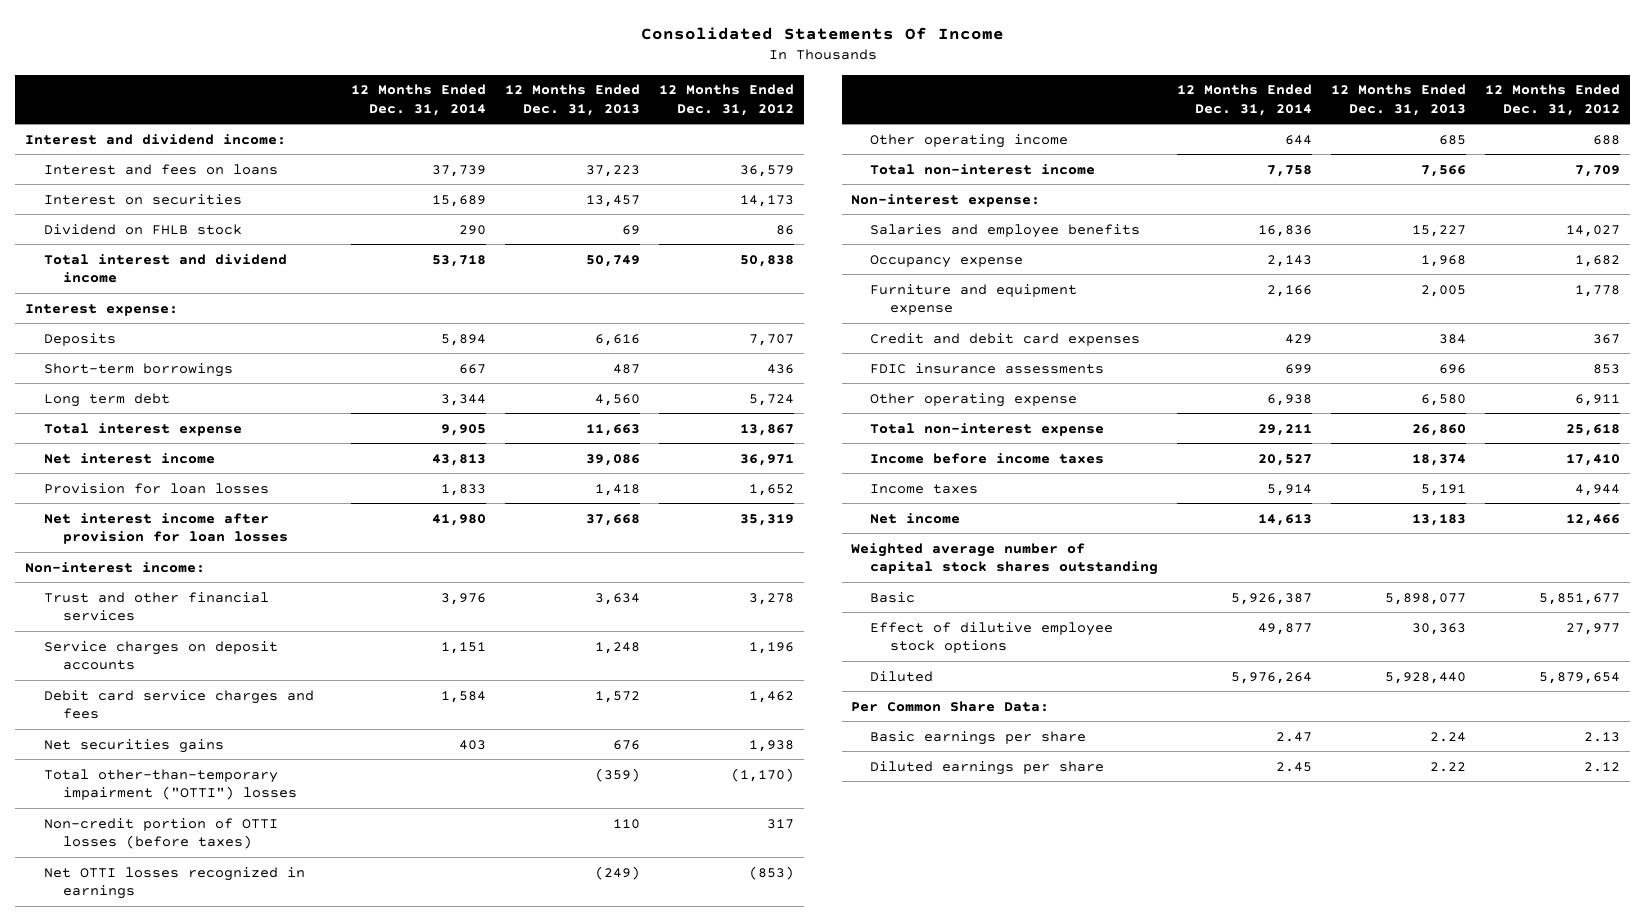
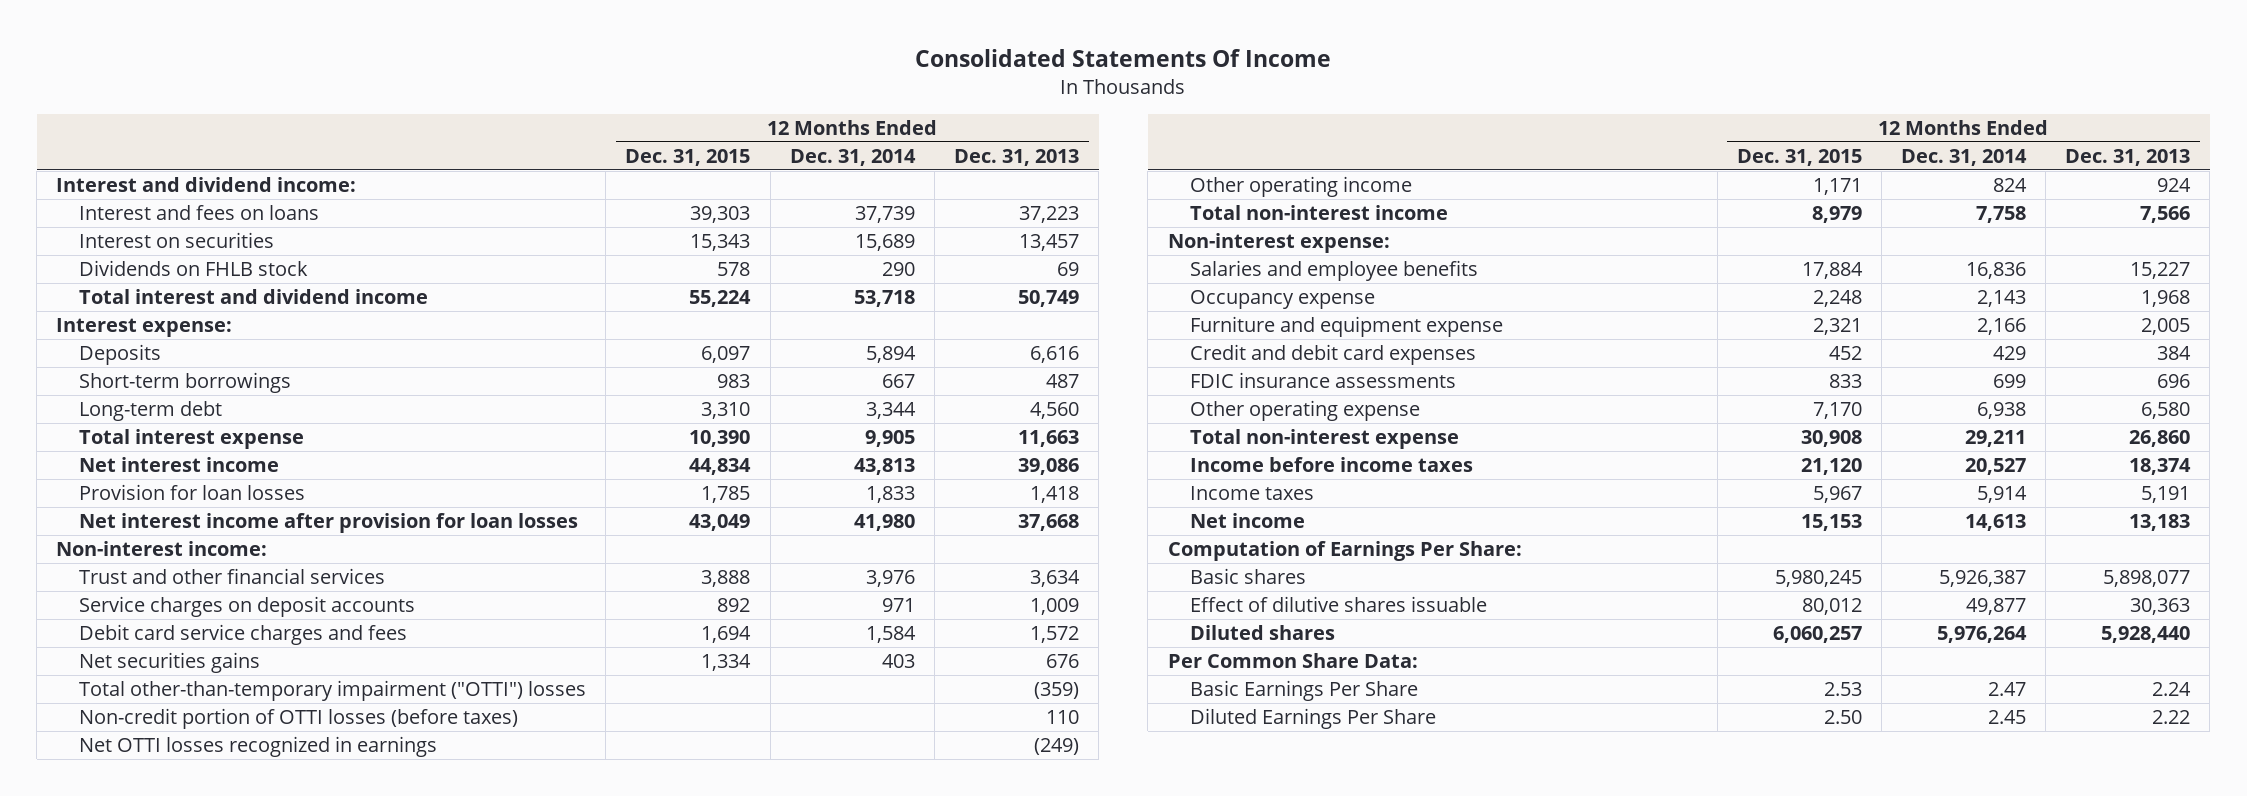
[659,84,795,116] 12 Months Ended Dec. 31, 2012 -> none
none -> [625,148,751,166] Dec. 31, 2015
[44,223,243,235] Dividend on FHLB stock -> [79,260,309,277] Dividends on FHLB stock
[44,392,171,407] Long term debt -> [79,401,223,422] Long-term debt
[441,641,487,654] 1,151 -> [881,598,915,613] 971
[595,641,641,654] 1,248 -> [1030,598,1080,616] 1,009
[1285,134,1313,145] 644 -> [1992,178,2027,193] 824
[1439,134,1467,145] 685 -> [2157,178,2192,193] 924
[851,542,1159,576] Weighted average number of capital stock shares outstanding -> none
none -> [1167,541,1522,562] Computation of Earnings Per Share:
[870,591,916,603] Basic -> [1190,568,1307,585] Basic shares
[870,621,1114,654] Effect of dilutive employee stock options -> [1190,596,1488,613] Effect of dilutive shares issuable
[870,670,934,682] Diluted -> [1190,625,1336,641] Diluted shares
[870,730,1087,745] Basic earnings per share -> [1190,680,1419,702] Basic Earnings Per Share
[870,760,1105,775] Diluted earnings per share -> [1190,708,1437,730] Diluted Earnings Per Share

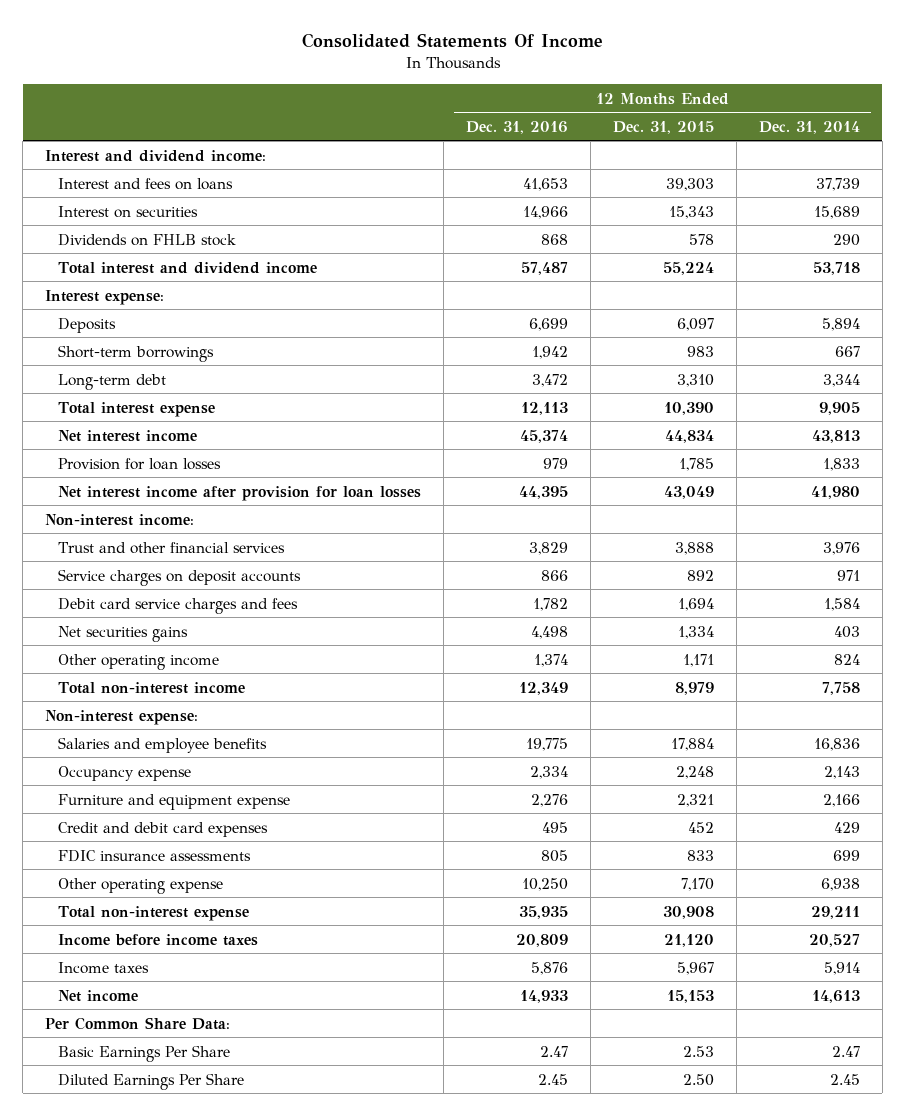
[954,148,1080,166] Dec. 31, 2013 -> none
none -> [465,120,568,134] Dec. 31, 2016
[79,680,587,702] Total other-than-temporary impairment ("OTTI") losses -> none
[79,708,519,730] Non-credit portion of OTTI losses (before taxes) -> none
[79,736,438,758] Net OTTI losses recognized in earnings -> none
[1167,541,1522,562] Computation of Earnings Per Share: -> none
[1190,568,1307,585] Basic shares -> none
[1190,596,1488,613] Effect of dilutive shares issuable -> none
[1190,625,1336,641] Diluted shares -> none

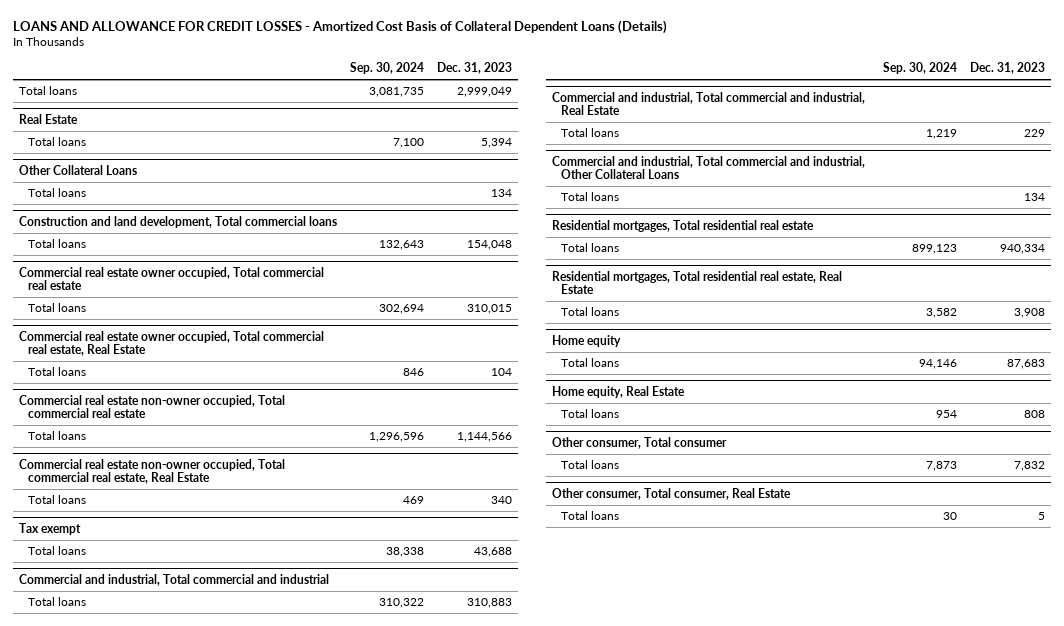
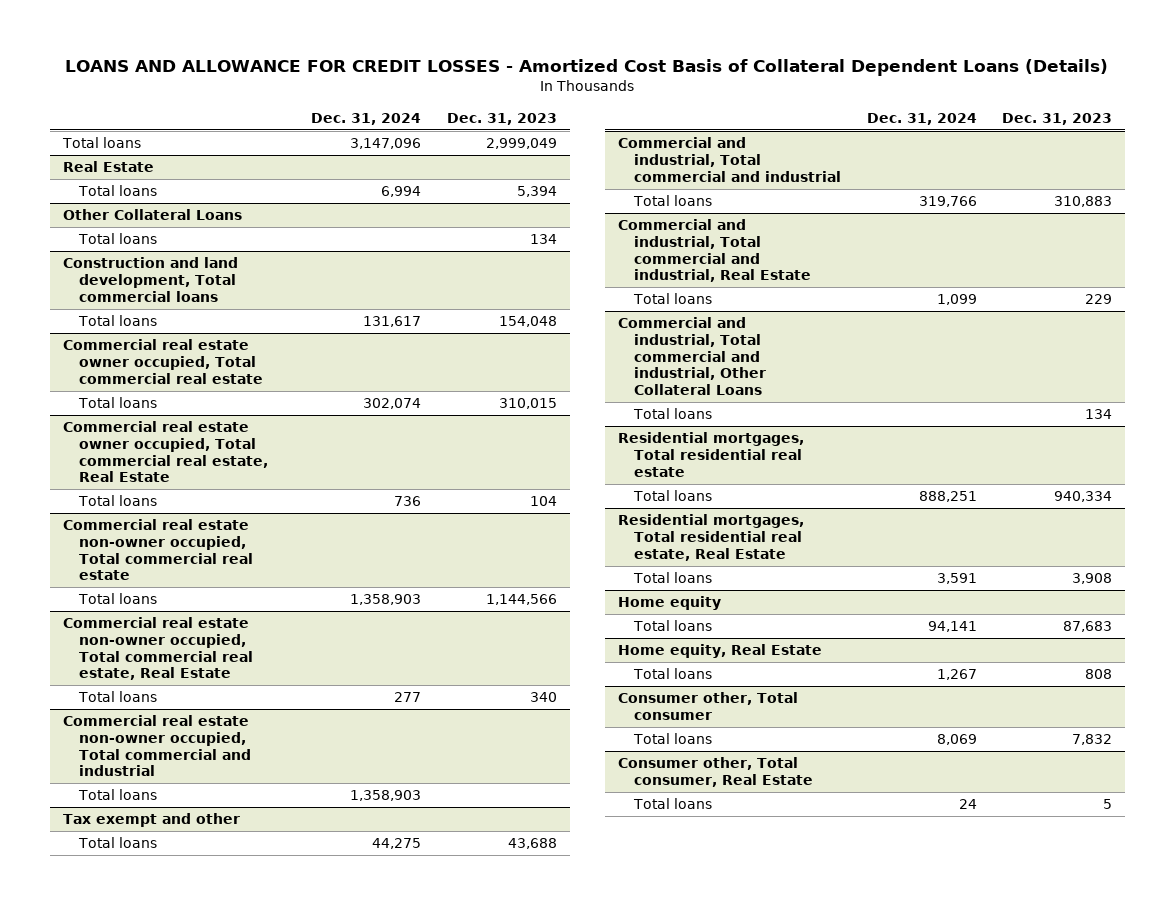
[349,62,424,75] Sep. 30, 2024 -> none
none -> [311,112,422,125] Dec. 31, 2024
none -> [62,715,251,777] Commercial real estate non-owner occupied, Total commercial and industrial
none -> [77,789,157,801] Total loans
[19,522,82,535] Tax exempt -> [62,813,240,828] Tax exempt and other
[552,436,728,449] Other consumer, Total consumer -> [617,692,798,720] Consumer other, Total consumer
[552,487,792,500] Other consumer, Total consumer, Real Estate -> [617,757,814,787] Consumer other, Total consumer, Real Estate

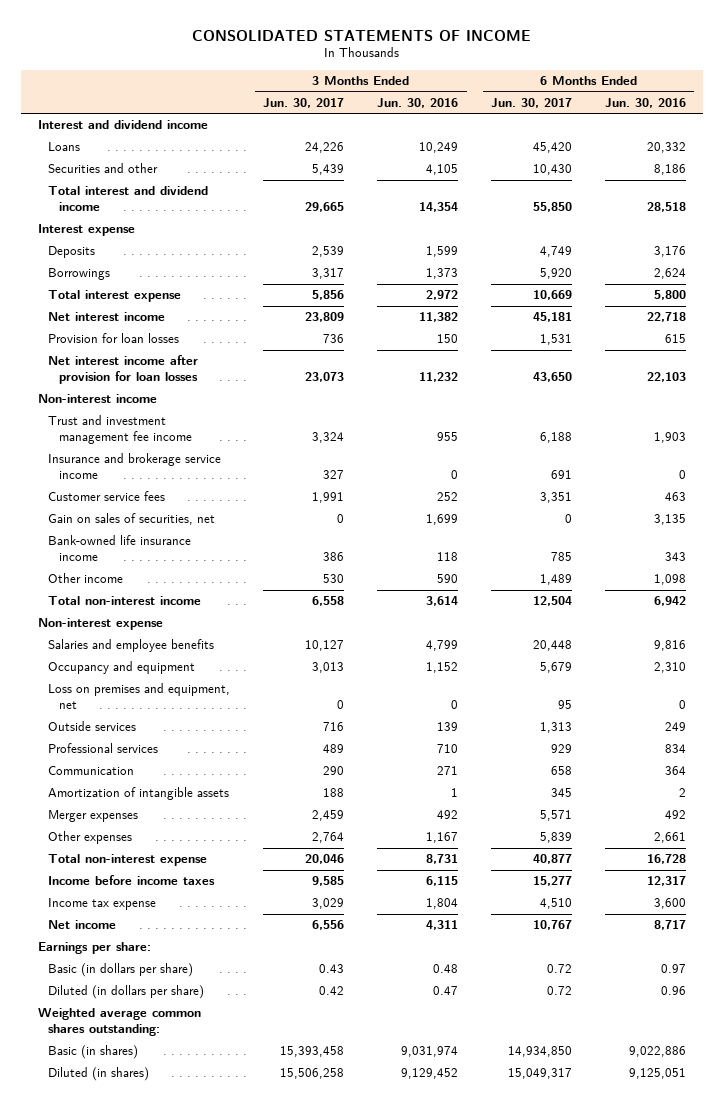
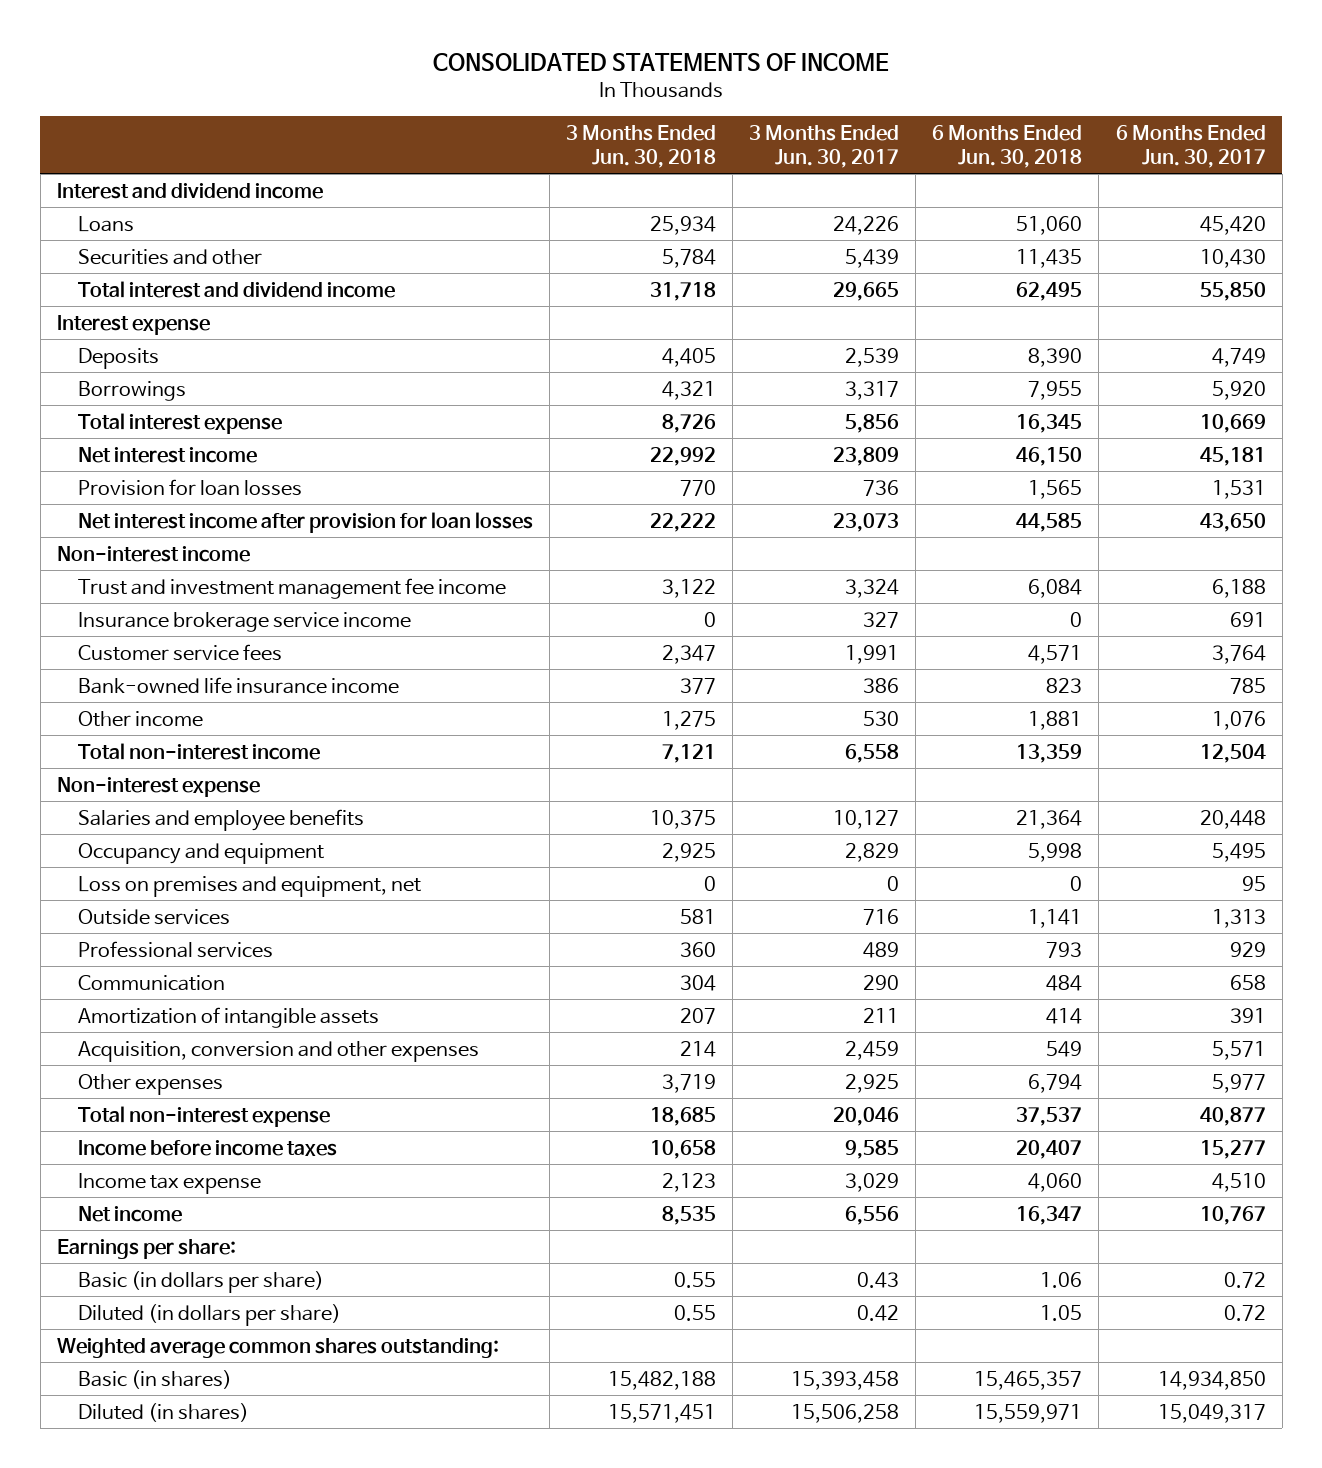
[377,97,459,108] Jun. 30, 2016 -> none
[605,97,687,108] Jun. 30, 2016 -> none
none -> [565,125,716,168] 3 Months Ended Jun. 30, 2018
none -> [932,125,1083,168] 6 Months Ended Jun. 30, 2018
[48,513,216,526] Gain on sales of securities, net -> none
[48,453,222,480] Insurance and brokerage service income -> [77,611,411,632] Insurance brokerage service income
[540,492,573,504] 3,351 -> [1211,644,1266,664] 3,764
[540,574,573,586] 1,489 -> [1211,710,1266,730] 1,076
[312,662,345,674] 3,013 -> [845,842,900,862] 2,829
[540,662,573,674] 5,679 -> [1211,842,1266,862] 5,495
[323,788,345,798] 188 -> [863,1007,900,1023] 211
[551,788,573,798] 345 -> [1229,1007,1266,1023] 391
[48,810,139,823] Merger expenses -> [77,1040,479,1062] Acquisition, conversion and other expenses
[312,832,345,844] 2,764 -> [845,1073,900,1093] 2,925
[540,832,573,844] 5,839 -> [1211,1073,1266,1093] 5,977

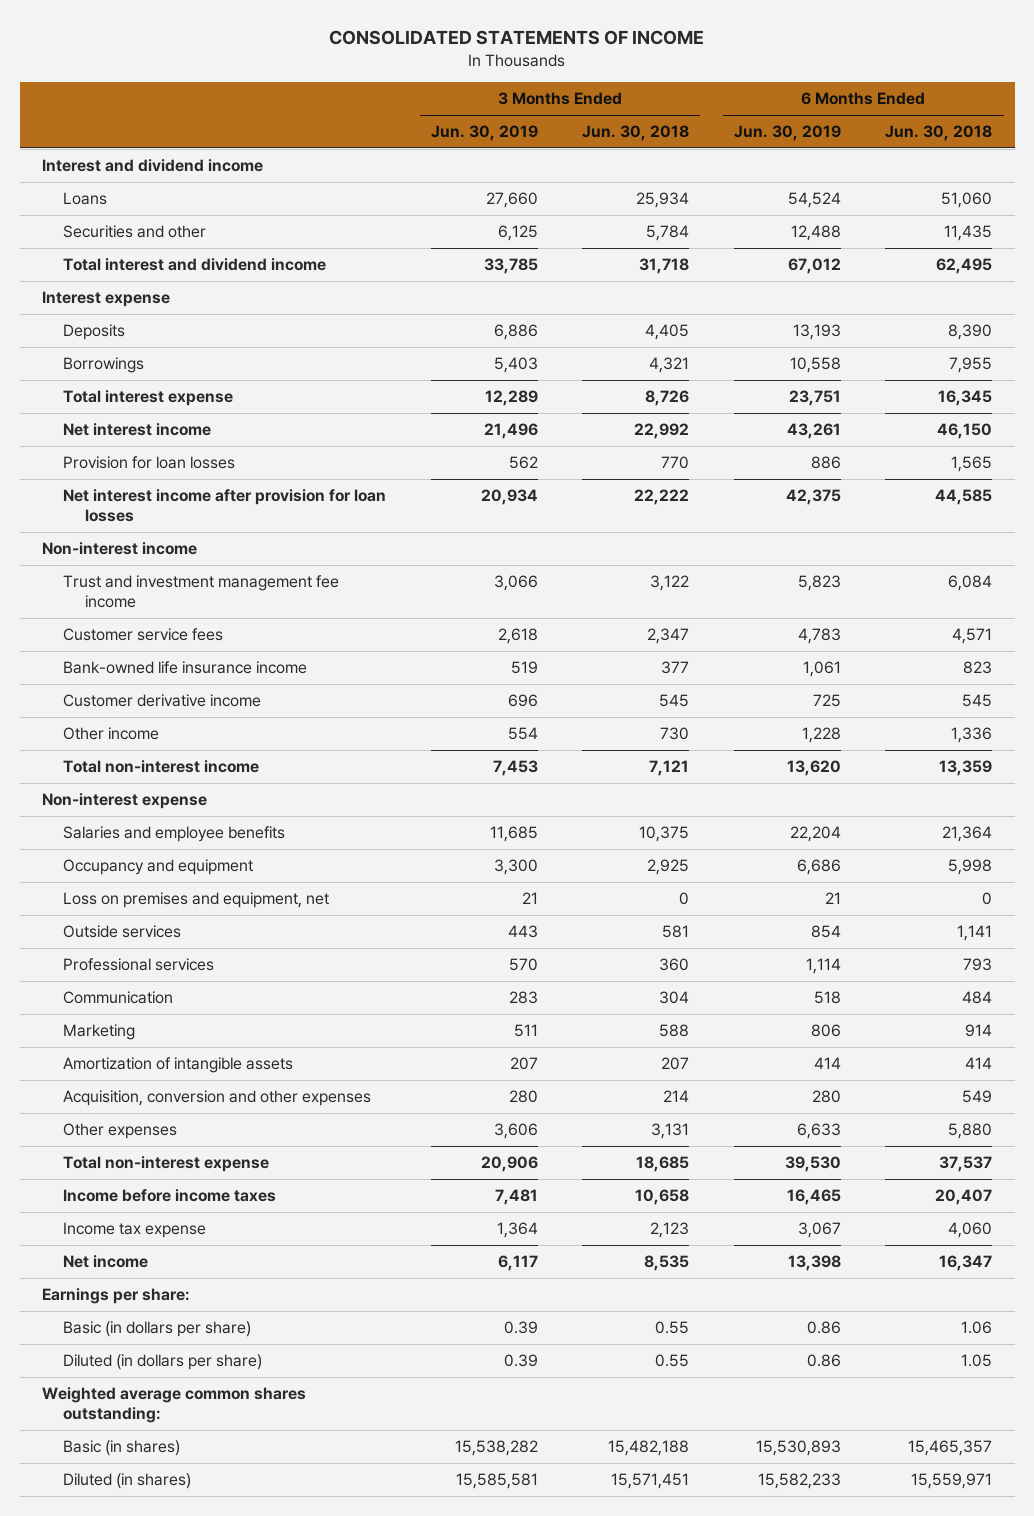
[749,125,900,168] 3 Months Ended Jun. 30, 2017 -> none
[1115,125,1266,168] 6 Months Ended Jun. 30, 2017 -> none
none -> [430,125,538,142] Jun. 30, 2019
none -> [733,125,841,142] Jun. 30, 2019
[77,611,411,632] Insurance brokerage service income -> none
none -> [63,694,262,708] Customer derivative income
[661,710,716,730] 1,275 -> [660,727,690,741] 730
[1028,710,1083,730] 1,881 -> [951,727,993,744] 1,336
none -> [63,1024,136,1041] Marketing
[661,1073,716,1093] 3,719 -> [651,1123,690,1140] 3,131
[1028,1073,1083,1093] 6,794 -> [948,1123,993,1140] 5,880

